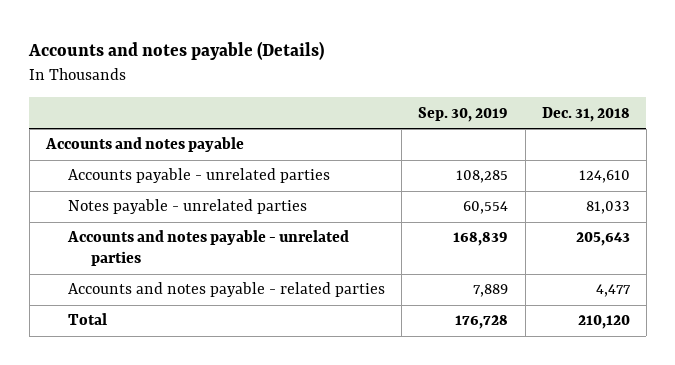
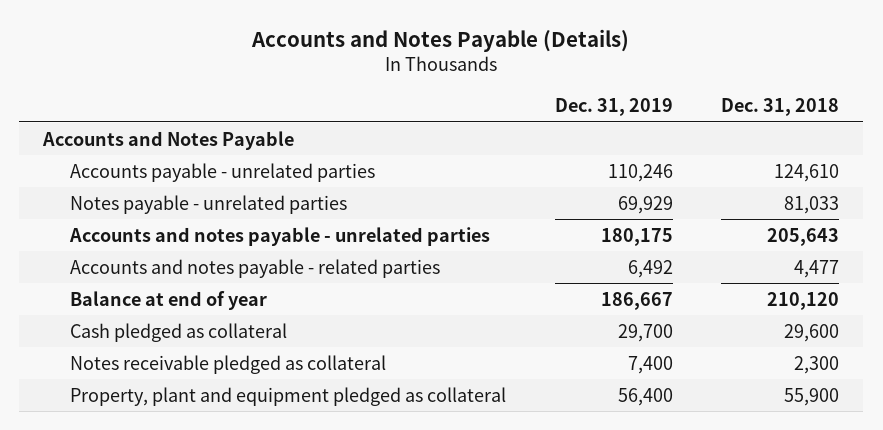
[28,41,325,61] Accounts and notes payable (Details) -> [251,29,630,53] Accounts and Notes Payable (Details)
[418,106,509,122] Sep. 30, 2019 -> none
none -> [554,98,673,117] Dec. 31, 2019
[44,137,244,153] Accounts and notes payable -> [42,130,295,150] Accounts and Notes Payable
[68,313,108,326] Total -> [70,290,268,310] Balance at end of year
none -> [70,322,288,342] Cash pledged as collateral
none -> [70,354,387,374] Notes receivable pledged as collateral
none -> [70,386,507,406] Property, plant and equipment pledged as collateral

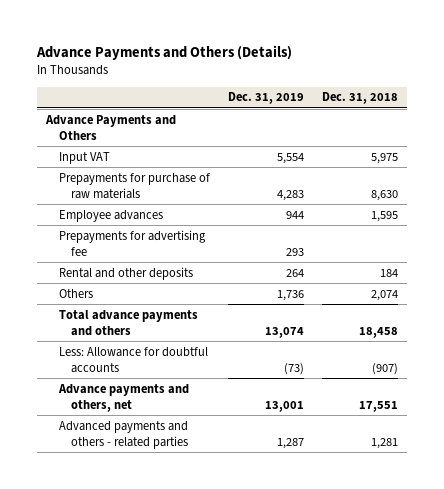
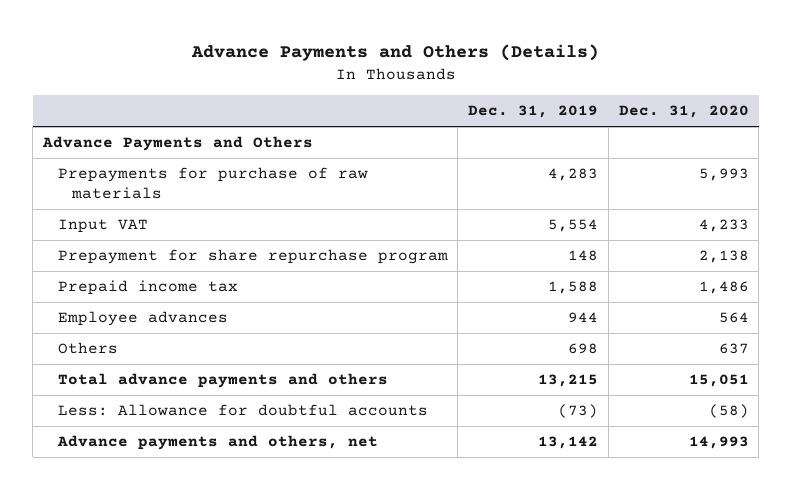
[321,92,398,105] Dec. 31, 2018 -> none
none -> [618,105,749,119] Dec. 31, 2020
[58,151,110,164] Input VAT -> [57,219,148,234] Input VAT
none -> [57,249,448,265] Prepayment for share repurchase program
none -> [57,280,238,296] Prepaid income tax
[58,229,206,256] Prepayments for advertising fee -> none
[58,266,193,280] Rental and other deposits -> none
[276,289,304,301] 1,736 -> [568,343,599,355] 698
[264,326,304,338] 13,074 -> [538,374,599,388] 13,215
[58,420,189,449] Advanced payments and others - related parties -> none
[264,400,304,412] 13,001 -> [538,436,599,450] 13,142

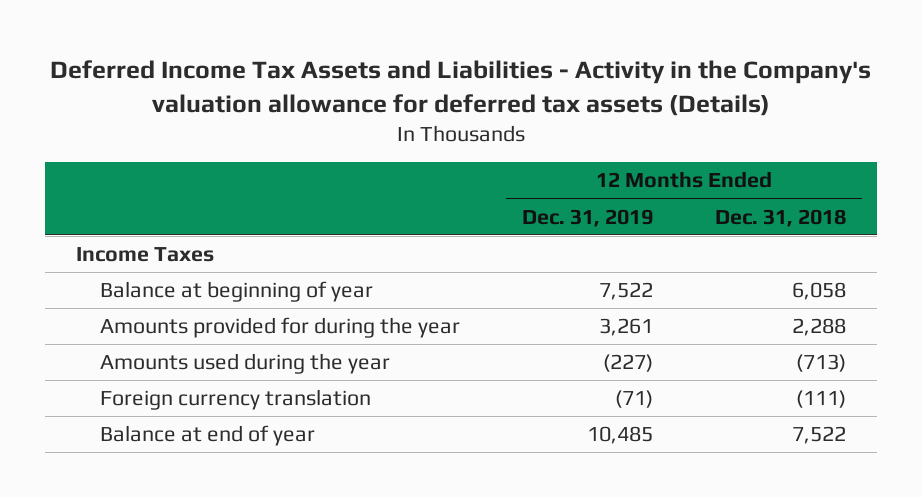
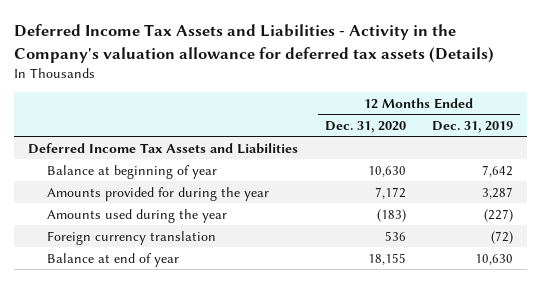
[715,208,847,227] Dec. 31, 2018 -> none
none -> [324,120,406,133] Dec. 31, 2020
[75,247,214,263] Income Taxes -> none
none -> [27,142,298,154] Deferred Income Tax Assets and Liabilities
[598,282,653,301] 7,522 -> [482,164,514,177] 7,642
[598,318,653,337] 3,261 -> [482,186,514,199] 3,287
[614,390,653,409] (71) -> [491,230,514,244] (72)
[586,426,653,445] 10,485 -> [475,253,514,265] 10,630

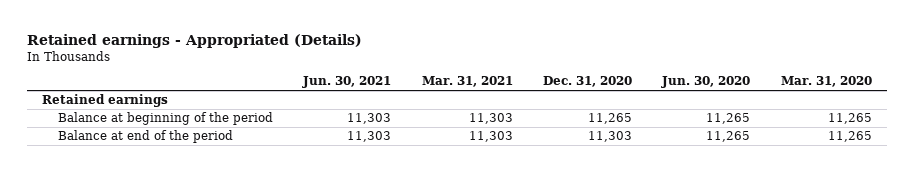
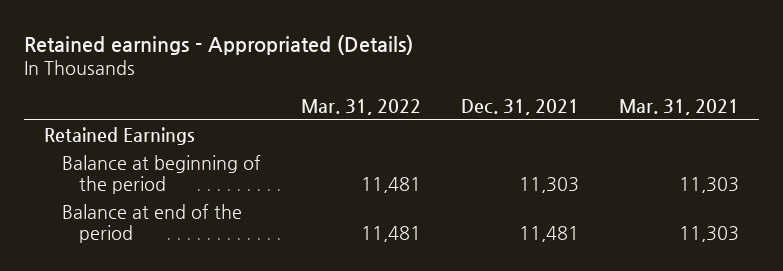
[302,76,392,89] Jun. 30, 2021 -> none
[542,76,632,88] Dec. 31, 2020 -> none
[661,76,751,89] Jun. 30, 2020 -> none
[780,76,872,88] Mar. 31, 2020 -> none
none -> [300,98,421,115] Mar. 31, 2022
none -> [460,98,579,115] Dec. 31, 2021
[42,94,169,108] Retained earnings -> [44,127,196,146] Retained Earnings

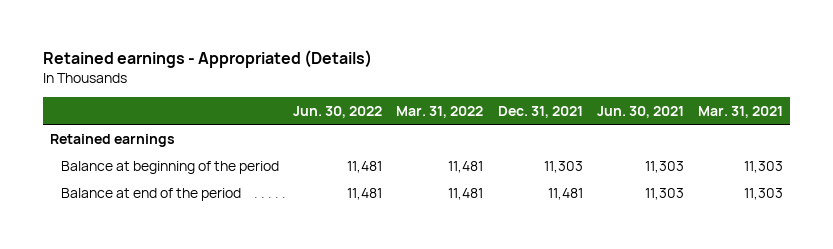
none -> [293,105,383,118] Jun. 30, 2022
none -> [596,105,684,118] Jun. 30, 2021
[44,127,196,146] Retained Earnings -> [50,133,176,147] Retained earnings

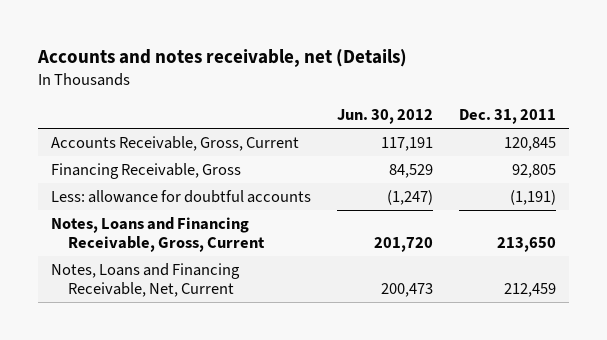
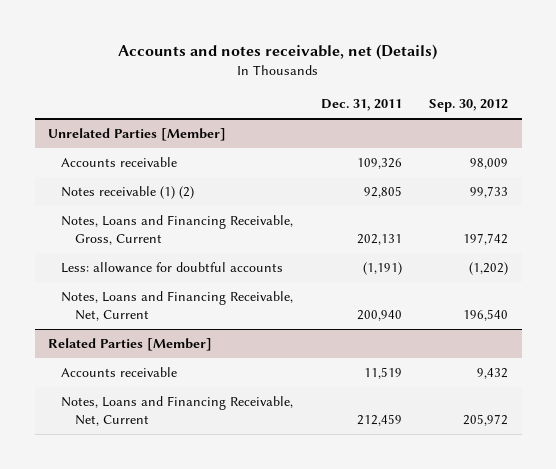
[336,109,433,125] Jun. 30, 2012 -> none
none -> [428,99,508,113] Sep. 30, 2012
none -> [48,128,227,142] Unrelated Parties [Member]
[50,135,299,151] Accounts Receivable, Gross, Current -> [61,157,178,168] Accounts receivable
[503,136,556,151] 120,845 -> [356,158,402,170] 109,326
[50,162,241,179] Financing Receivable, Gross -> [61,186,195,200] Notes receivable (1) (2)
none -> [61,215,294,245] Notes, Loans and Financing Receivable, Gross, Current
[50,216,266,253] Notes, Loans and Financing Receivable, Gross, Current -> [61,291,294,321] Notes, Loans and Financing Receivable, Net, Current
[496,237,556,253] 213,650 -> [356,309,402,321] 200,940
none -> [48,338,213,352] Related Parties [Member]
none -> [61,367,178,378] Accounts receivable

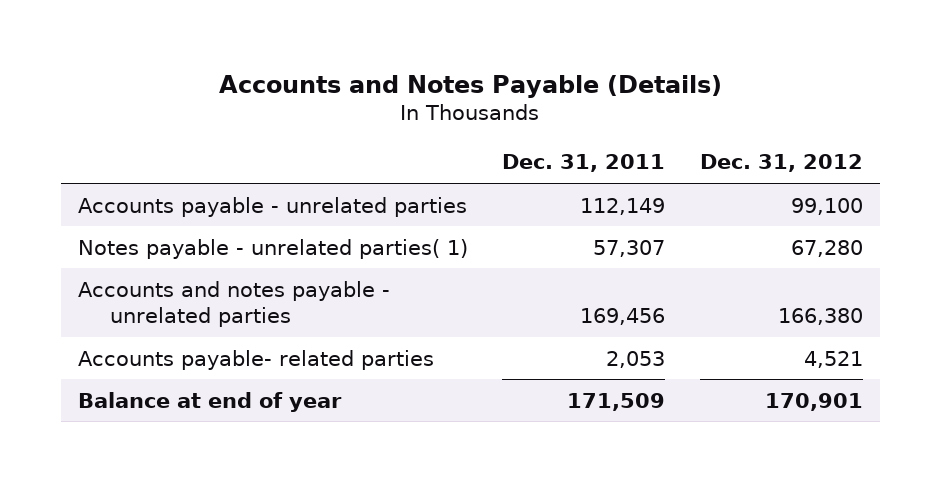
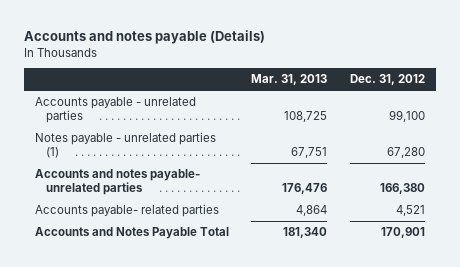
[219,74,723,98] Accounts and Notes Payable (Details) -> [23,30,265,45] Accounts and notes payable (Details)
[502,154,666,173] Dec. 31, 2011 -> none
none -> [251,74,328,86] Mar. 31, 2013
[78,238,469,259] Notes payable - unrelated parties( 1) -> [35,132,217,159] Notes payable - unrelated parties (1)
[78,280,391,328] Accounts and notes payable - unrelated parties -> [35,169,201,196] Accounts and notes payable- unrelated parties
[78,391,343,412] Balance at end of year -> [35,227,230,240] Accounts and Notes Payable Total

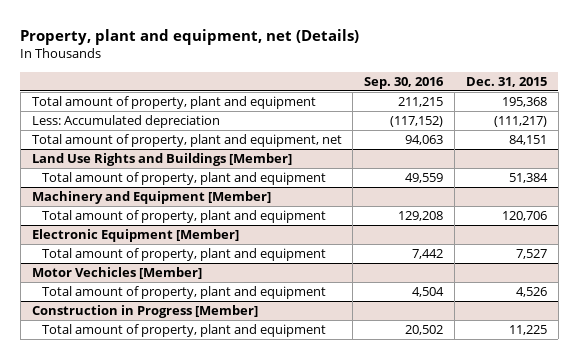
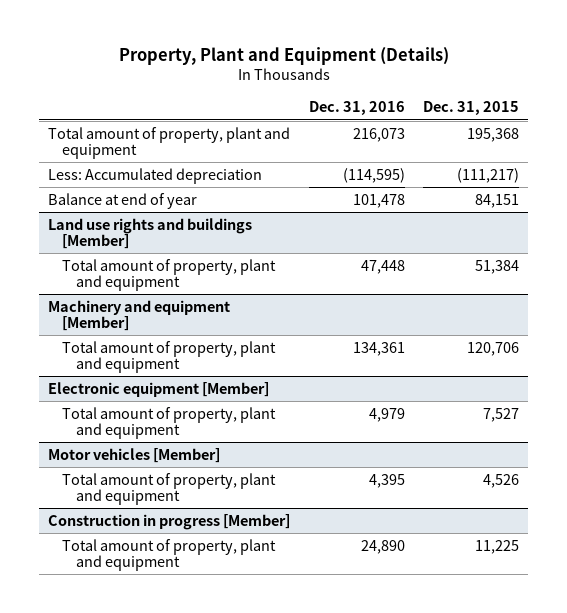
[20,28,360,45] Property, plant and equipment, net (Details) -> [118,47,449,66] Property, Plant and Equipment (Details)
[364,76,445,89] Sep. 30, 2016 -> none
none -> [308,101,405,116] Dec. 31, 2016
[31,134,342,148] Total amount of property, plant and equipment, net -> [48,192,198,209] Balance at end of year
[31,153,292,167] Land Use Rights and Buildings [Member] -> [48,217,253,250] Land use rights and buildings [Member]
[31,191,271,205] Machinery and Equipment [Member] -> [48,299,231,332] Machinery and equipment [Member]
[31,229,239,243] Electronic Equipment [Member] -> [48,381,270,397] Electronic equipment [Member]
[31,267,202,280] Motor Vechicles [Member] -> [48,447,221,463] Motor vehicles [Member]
[31,305,258,319] Construction in Progress [Member] -> [48,513,291,530] Construction in progress [Member]

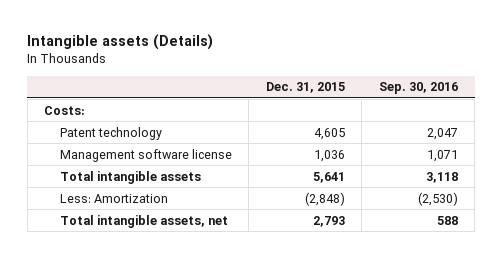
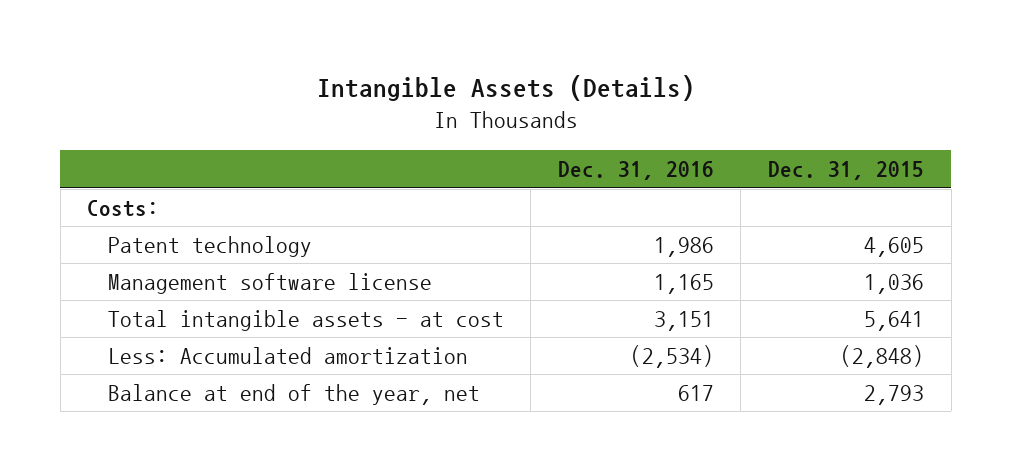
[27,34,214,51] Intangible assets (Details) -> [316,74,695,101] Intangible Assets (Details)
[378,82,458,95] Sep. 30, 2016 -> none
none -> [557,161,714,181] Dec. 31, 2016
[59,170,201,184] Total intangible assets -> [107,310,504,332] Total intangible assets - at cost
[59,193,168,203] Less: Amortization -> [107,347,468,365] Less: Accumulated amortization
[59,214,228,228] Total intangible assets, net -> [107,384,480,406] Balance at end of the year, net

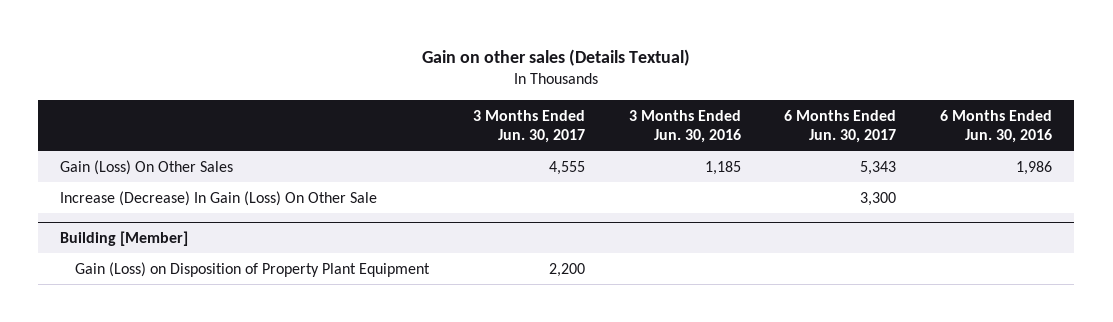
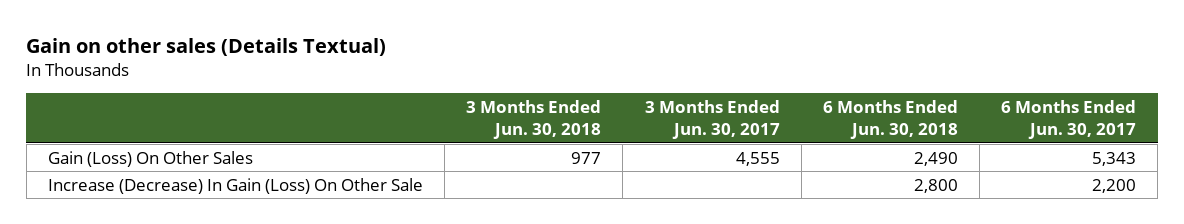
[628,109,741,144] 3 Months Ended Jun. 30, 2016 -> none
[940,109,1053,144] 6 Months Ended Jun. 30, 2016 -> none
none -> [466,99,602,140] 3 Months Ended Jun. 30, 2018
none -> [822,99,958,140] 6 Months Ended Jun. 30, 2018
[60,231,189,247] Building [Member] -> none
[74,261,430,277] Gain (Loss) on Disposition of Property Plant Equipment -> none
[860,191,897,206] 3,300 -> [1092,178,1137,193] 2,200

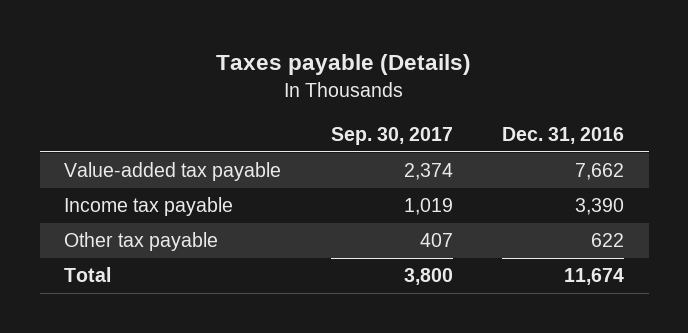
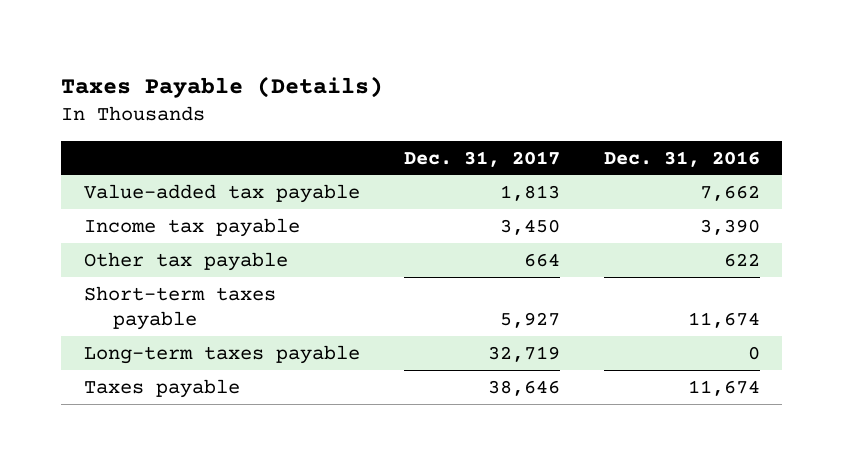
[216,54,472,76] Taxes payable (Details) -> [61,76,384,99] Taxes Payable (Details)
[330,126,453,145] Sep. 30, 2017 -> none
none -> [403,150,560,167] Dec. 31, 2017
[64,267,112,283] Total -> [83,285,276,330] Short-term taxes payable
none -> [83,344,360,364] Long-term taxes payable
none -> [83,378,240,398] Taxes payable

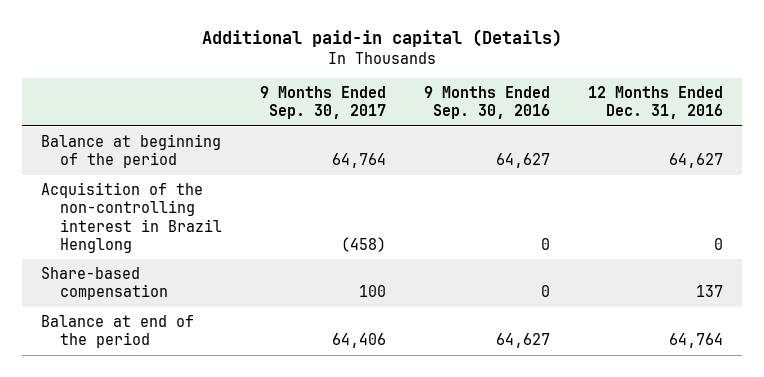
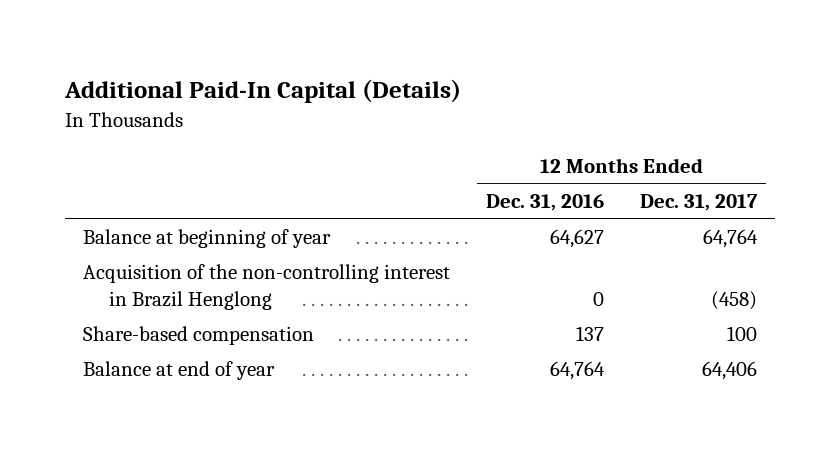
[202,29,563,48] Additional paid-in capital (Details) -> [64,79,462,104] Additional Paid-In Capital (Details)
[260,85,387,120] 9 Months Ended Sep. 30, 2017 -> none
[424,85,551,120] 9 Months Ended Sep. 30, 2016 -> none
none -> [639,194,758,212] Dec. 31, 2017
[41,134,222,169] Balance at beginning of the period -> [83,228,332,248] Balance at beginning of year
[41,315,195,349] Balance at end of the period -> [83,360,276,380] Balance at end of year

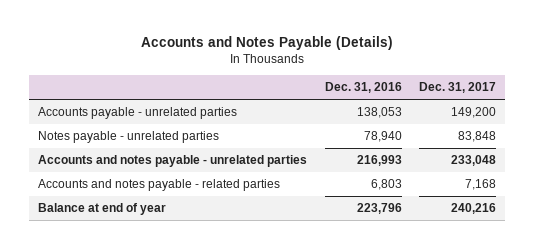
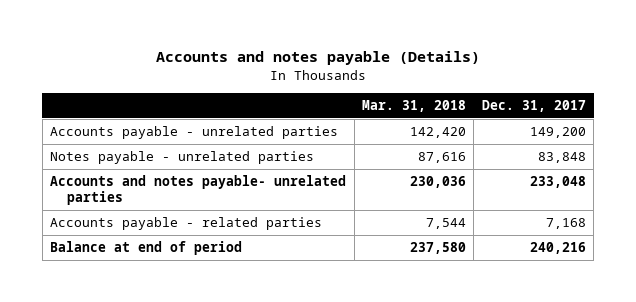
[141,36,394,51] Accounts and Notes Payable (Details) -> [155,51,480,66] Accounts and notes payable (Details)
[324,82,402,94] Dec. 31, 2016 -> none
none -> [361,100,466,113] Mar. 31, 2018
[37,155,307,168] Accounts and notes payable - unrelated parties -> [50,175,347,206] Accounts and notes payable- unrelated parties
[37,179,280,192] Accounts and notes payable - related parties -> [50,217,323,231] Accounts payable - related parties
[37,203,166,216] Balance at end of year -> [50,241,243,256] Balance at end of period

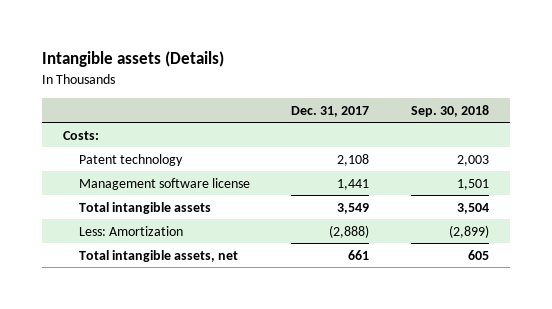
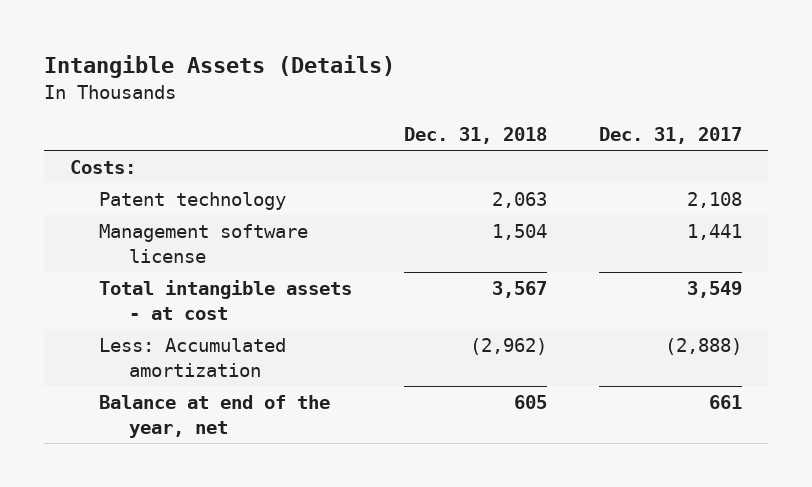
[42,51,225,68] Intangible assets (Details) -> [43,55,395,79] Intangible Assets (Details)
[411,104,490,117] Sep. 30, 2018 -> none
none -> [404,127,548,145] Dec. 31, 2018
[78,201,211,214] Total intangible assets -> [99,280,353,320] Total intangible assets - at cost
[78,225,183,236] Less: Amortization -> [99,338,287,377] Less: Accumulated amortization
[78,249,238,262] Total intangible assets, net -> [99,395,331,438] Balance at end of the year, net

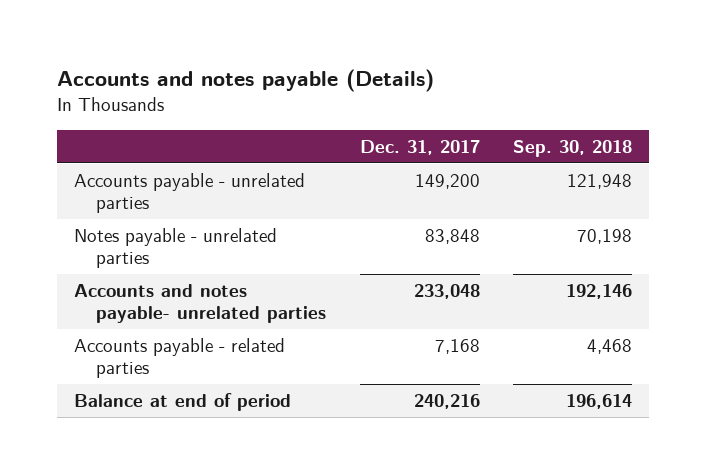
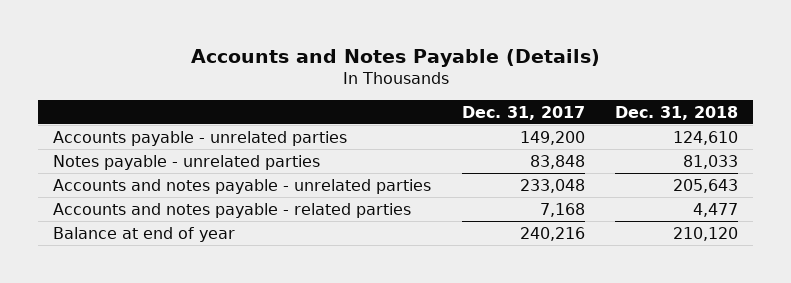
[57,68,435,92] Accounts and notes payable (Details) -> [190,48,600,67] Accounts and Notes Payable (Details)
[513,139,633,157] Sep. 30, 2018 -> none
none -> [615,106,739,121] Dec. 31, 2018
[74,284,326,324] Accounts and notes payable- unrelated parties -> [53,178,432,194] Accounts and notes payable - unrelated parties
[74,338,286,379] Accounts payable - related parties -> [53,202,412,218] Accounts and notes payable - related parties
[74,393,292,412] Balance at end of period -> [53,226,236,242] Balance at end of year

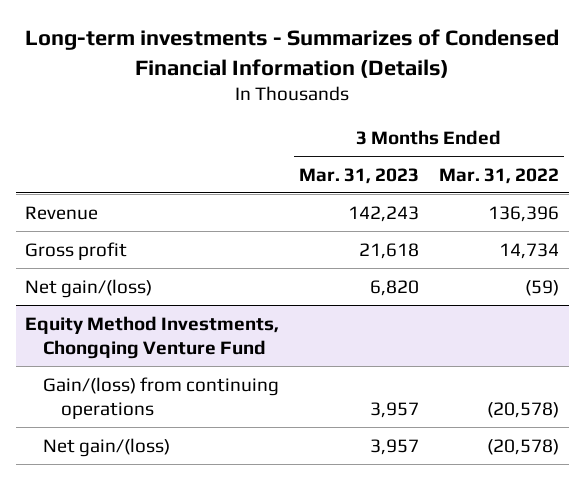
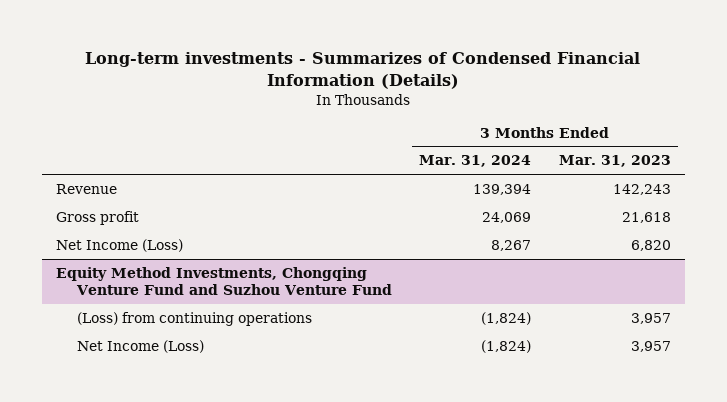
[438,167,559,184] Mar. 31, 2022 -> none
none -> [419,155,532,168] Mar. 31, 2024
[25,278,153,298] Net gain/(loss) -> [55,239,183,253] Net Income (Loss)
[25,315,280,359] Equity Method Investments, Chongqing Venture Fund -> [55,267,392,296] Equity Method Investments, Chongqing Venture Fund and Suzhou Venture Fund
[43,376,280,419] Gain/(loss) from continuing operations -> [76,312,312,327] (Loss) from continuing operations
[43,437,171,457] Net gain/(loss) -> [76,340,204,354] Net Income (Loss)

